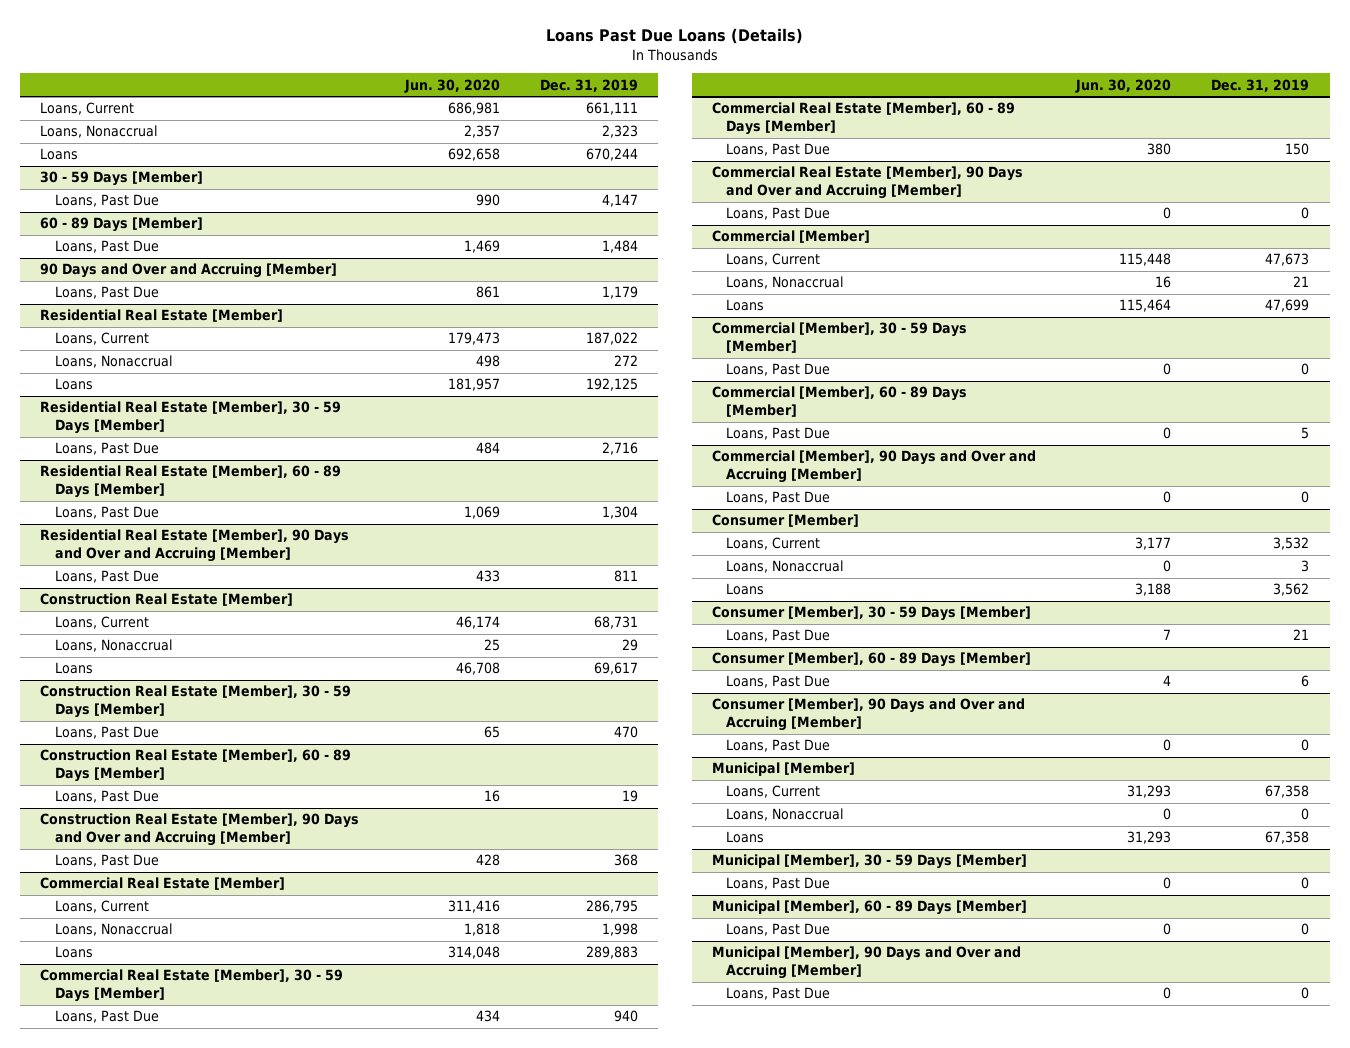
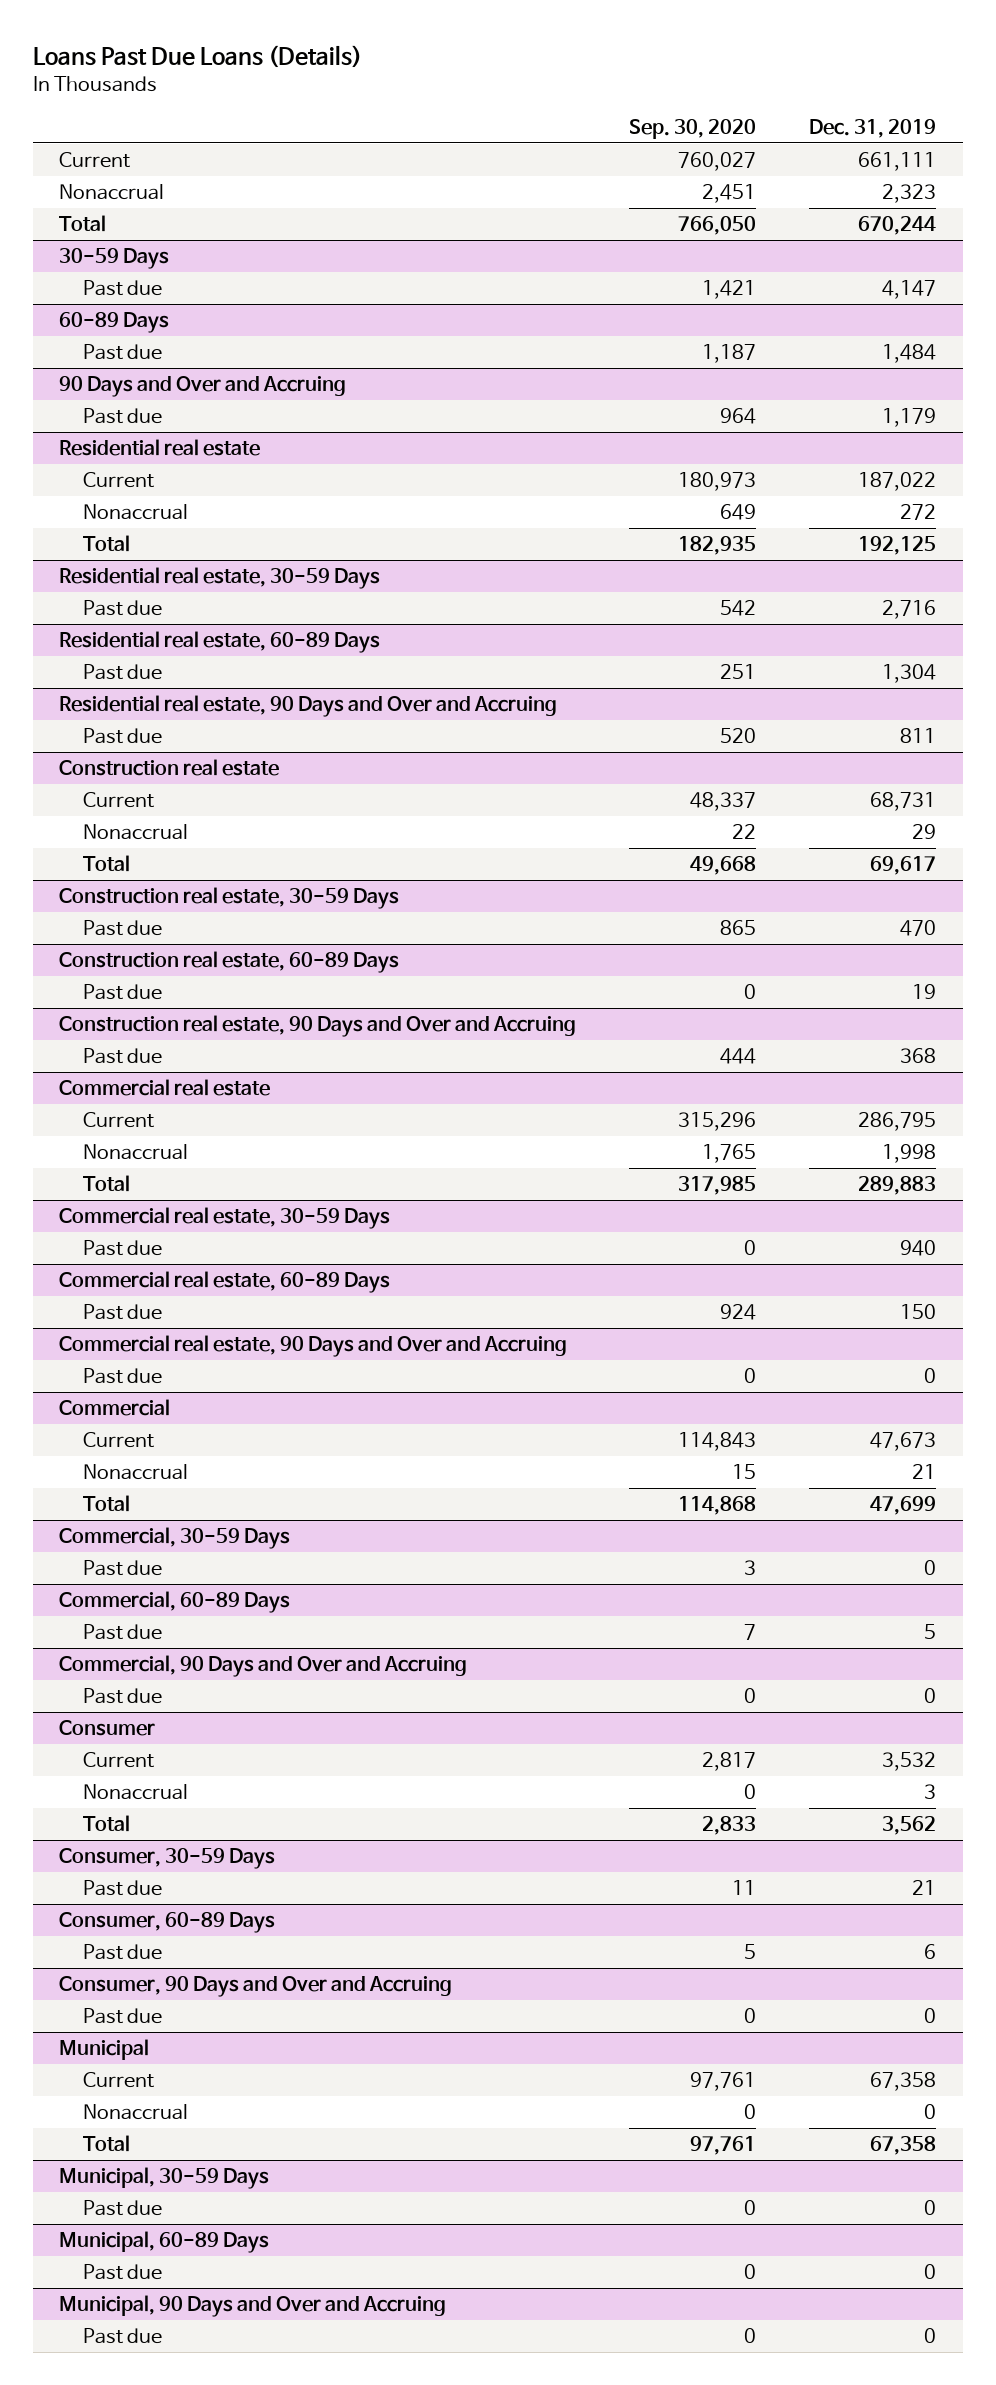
[403,78,500,93] Jun. 30, 2020 -> none
none -> [629,119,757,140] Sep. 30, 2020
[40,102,135,116] Loans, Current -> [59,152,131,169] Current
[40,125,159,139] Loans, Nonaccrual -> [59,184,165,201] Nonaccrual
[40,148,79,161] Loans -> [59,215,107,233] Total
[40,171,204,187] 30 - 59 Days [Member] -> [59,248,170,270] 30-59 Days
[54,194,159,208] Loans, Past Due -> [83,280,163,297] Past due
[40,217,204,233] 60 - 89 Days [Member] -> [59,312,170,334] 60-89 Days
[54,240,159,254] Loans, Past Due -> [83,344,163,361] Past due
[40,263,338,279] 90 Days and Over and Accruing [Member] -> [59,376,347,398] 90 Days and Over and Accruing
[54,286,159,300] Loans, Past Due -> [83,408,163,425] Past due
[40,309,284,323] Residential Real Estate [Member] -> [59,439,261,457] Residential real estate
[54,332,149,346] Loans, Current -> [83,472,155,489] Current
[54,355,173,369] Loans, Nonaccrual -> [83,504,189,521] Nonaccrual
[54,378,93,391] Loans -> [83,535,131,553] Total
[40,401,342,435] Residential Real Estate [Member], 30 - 59 Days [Member] -> [59,567,381,590] Residential real estate, 30-59 Days
[54,442,159,456] Loans, Past Due -> [83,600,163,617] Past due
[40,465,342,499] Residential Real Estate [Member], 60 - 89 Days [Member] -> [59,631,381,654] Residential real estate, 60-89 Days
[54,506,159,520] Loans, Past Due -> [83,664,163,681] Past due
[40,529,350,563] Residential Real Estate [Member], 90 Days and Over and Accruing [Member] -> [59,695,558,718] Residential real estate, 90 Days and Over and Accruing
[54,570,159,584] Loans, Past Due -> [83,728,163,745] Past due
[40,593,294,607] Construction Real Estate [Member] -> [59,759,280,777] Construction real estate
[54,616,149,630] Loans, Current -> [83,792,155,809] Current
[54,639,173,653] Loans, Nonaccrual -> [83,824,189,841] Nonaccrual
[54,662,93,675] Loans -> [83,855,131,873] Total
[40,685,352,719] Construction Real Estate [Member], 30 - 59 Days [Member] -> [59,887,400,910] Construction real estate, 30-59 Days
[54,726,159,740] Loans, Past Due -> [83,920,163,937] Past due
[40,749,352,783] Construction Real Estate [Member], 60 - 89 Days [Member] -> [59,951,400,974] Construction real estate, 60-89 Days
[54,790,159,804] Loans, Past Due -> [83,984,163,1001] Past due
[40,813,360,847] Construction Real Estate [Member], 90 Days and Over and Accruing [Member] -> [59,1015,577,1038] Construction real estate, 90 Days and Over and Accruing
[54,854,159,868] Loans, Past Due -> [83,1048,163,1065] Past due
[40,877,286,891] Commercial Real Estate [Member] -> [59,1079,271,1097] Commercial real estate
[54,900,149,914] Loans, Current -> [83,1112,155,1129] Current
[54,923,173,937] Loans, Nonaccrual -> [83,1144,189,1161] Nonaccrual
[54,946,93,959] Loans -> [83,1175,131,1193] Total
[40,969,344,1003] Commercial Real Estate [Member], 30 - 59 Days [Member] -> [59,1207,391,1230] Commercial real estate, 30-59 Days
[54,1010,159,1024] Loans, Past Due -> [83,1240,163,1257] Past due
[712,102,1016,136] Commercial Real Estate [Member], 60 - 89 Days [Member] -> [59,1271,391,1294] Commercial real estate, 60-89 Days
[726,143,831,157] Loans, Past Due -> [83,1304,163,1321] Past due
[712,166,1024,200] Commercial Real Estate [Member], 90 Days and Over and Accruing [Member] -> [59,1335,568,1358] Commercial real estate, 90 Days and Over and Accruing
[726,207,831,221] Loans, Past Due -> [83,1368,163,1385] Past due
[712,230,871,244] Commercial [Member] -> [59,1399,171,1417] Commercial
[726,253,821,267] Loans, Current -> [83,1432,155,1449] Current
[726,276,845,290] Loans, Nonaccrual -> [83,1464,189,1481] Nonaccrual
[726,299,765,312] Loans -> [83,1495,131,1513] Total
[712,322,968,354] Commercial [Member], 30 - 59 Days [Member] -> [59,1527,291,1550] Commercial, 30-59 Days
[726,363,831,377] Loans, Past Due -> [83,1560,163,1577] Past due
[712,386,968,418] Commercial [Member], 60 - 89 Days [Member] -> [59,1591,291,1614] Commercial, 60-89 Days
[726,427,831,441] Loans, Past Due -> [83,1624,163,1641] Past due
[712,450,1037,484] Commercial [Member], 90 Days and Over and Accruing [Member] -> [59,1655,468,1678] Commercial, 90 Days and Over and Accruing
[726,491,831,505] Loans, Past Due -> [83,1688,163,1705] Past due
[712,514,860,528] Consumer [Member] -> [59,1720,156,1737] Consumer
[726,537,821,551] Loans, Current -> [83,1752,155,1769] Current
[726,560,845,574] Loans, Nonaccrual -> [83,1784,189,1801] Nonaccrual
[726,583,765,596] Loans -> [83,1815,131,1833] Total
[712,606,1032,622] Consumer [Member], 30 - 59 Days [Member] -> [59,1848,276,1870] Consumer, 30-59 Days
[726,629,831,643] Loans, Past Due -> [83,1880,163,1897] Past due
[712,652,1032,668] Consumer [Member], 60 - 89 Days [Member] -> [59,1912,276,1934] Consumer, 60-89 Days
[726,675,831,689] Loans, Past Due -> [83,1944,163,1961] Past due
[712,698,1026,732] Consumer [Member], 90 Days and Over and Accruing [Member] -> [59,1976,453,1998] Consumer, 90 Days and Over and Accruing
[726,739,831,753] Loans, Past Due -> [83,2008,163,2025] Past due
[712,762,856,777] Municipal [Member] -> [59,2039,150,2061] Municipal
[726,785,821,799] Loans, Current -> [83,2072,155,2089] Current
[726,808,845,822] Loans, Nonaccrual -> [83,2104,189,2121] Nonaccrual
[726,831,765,844] Loans -> [83,2135,131,2153] Total
[712,854,1028,870] Municipal [Member], 30 - 59 Days [Member] -> [59,2167,270,2190] Municipal, 30-59 Days
[726,877,831,891] Loans, Past Due -> [83,2200,163,2217] Past due
[712,900,1028,916] Municipal [Member], 60 - 89 Days [Member] -> [59,2231,270,2254] Municipal, 60-89 Days
[726,923,831,937] Loans, Past Due -> [83,2264,163,2281] Past due
[712,946,1022,980] Municipal [Member], 90 Days and Over and Accruing [Member] -> [59,2295,447,2318] Municipal, 90 Days and Over and Accruing
[726,987,831,1001] Loans, Past Due -> [83,2328,163,2345] Past due

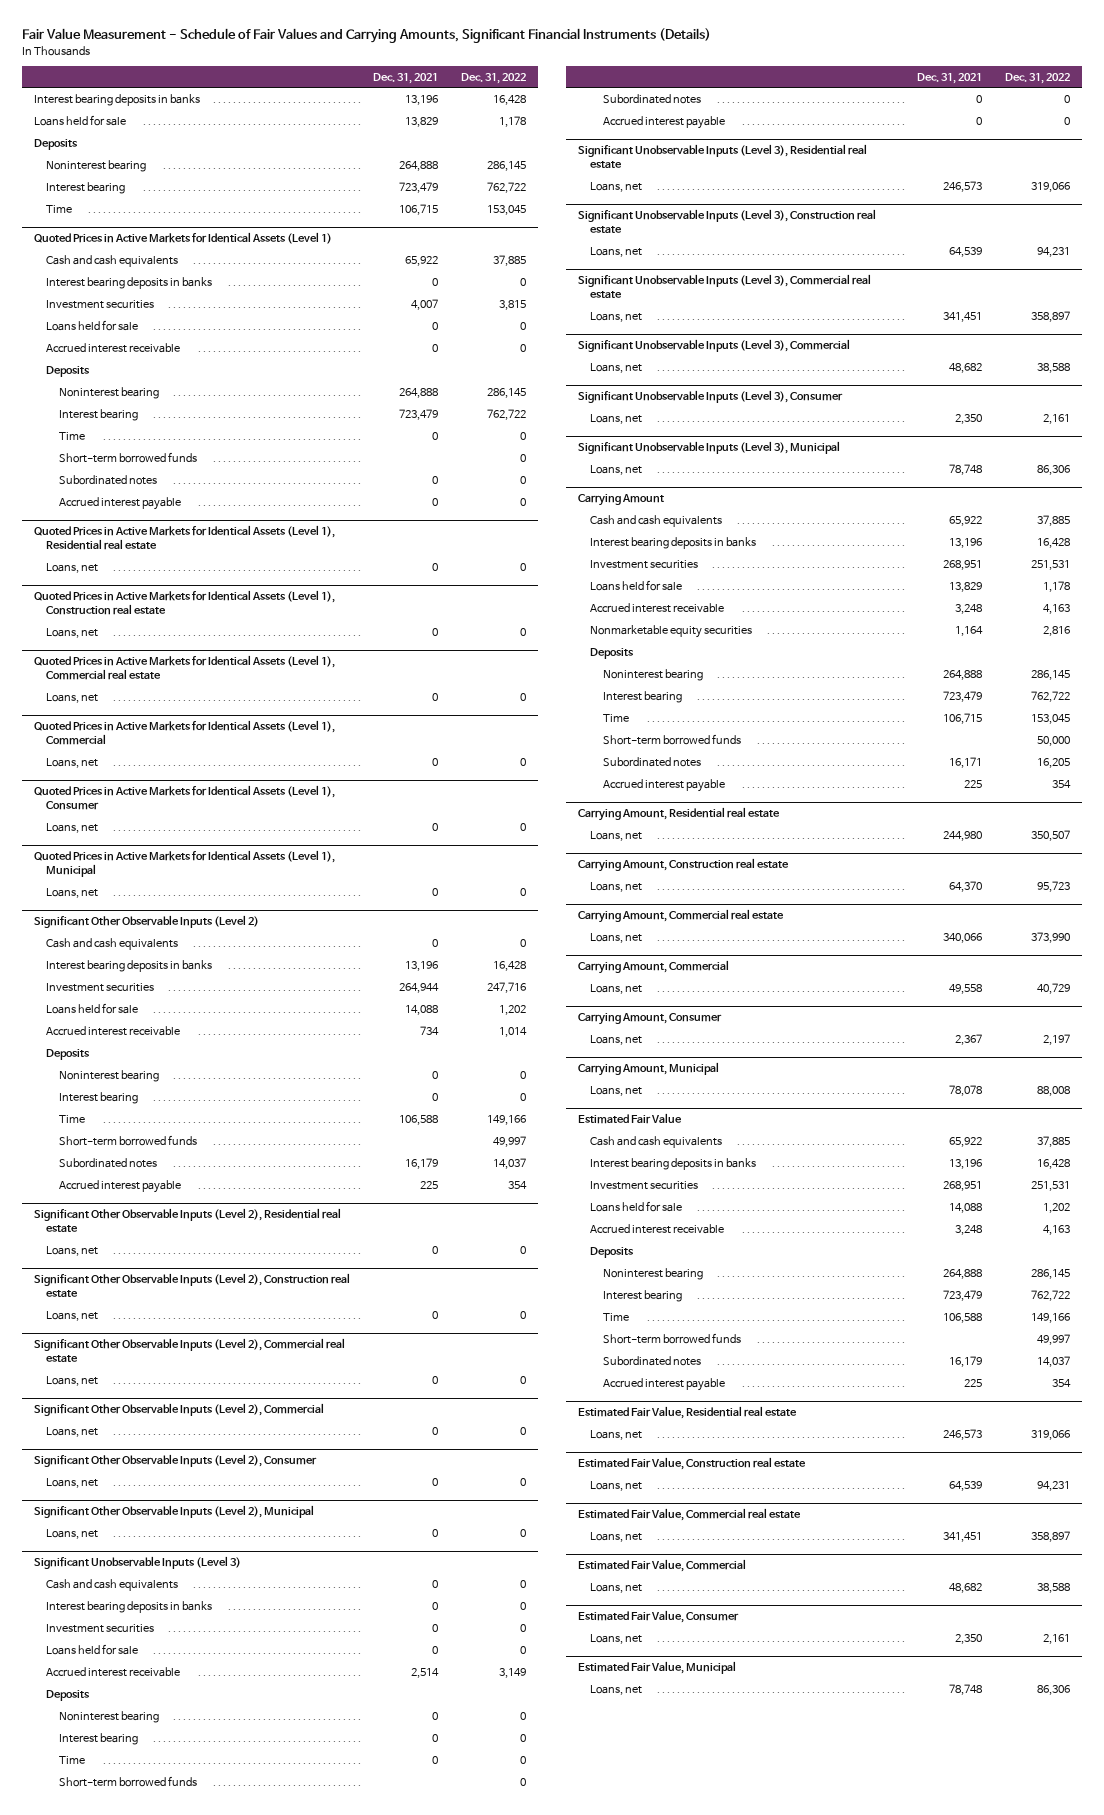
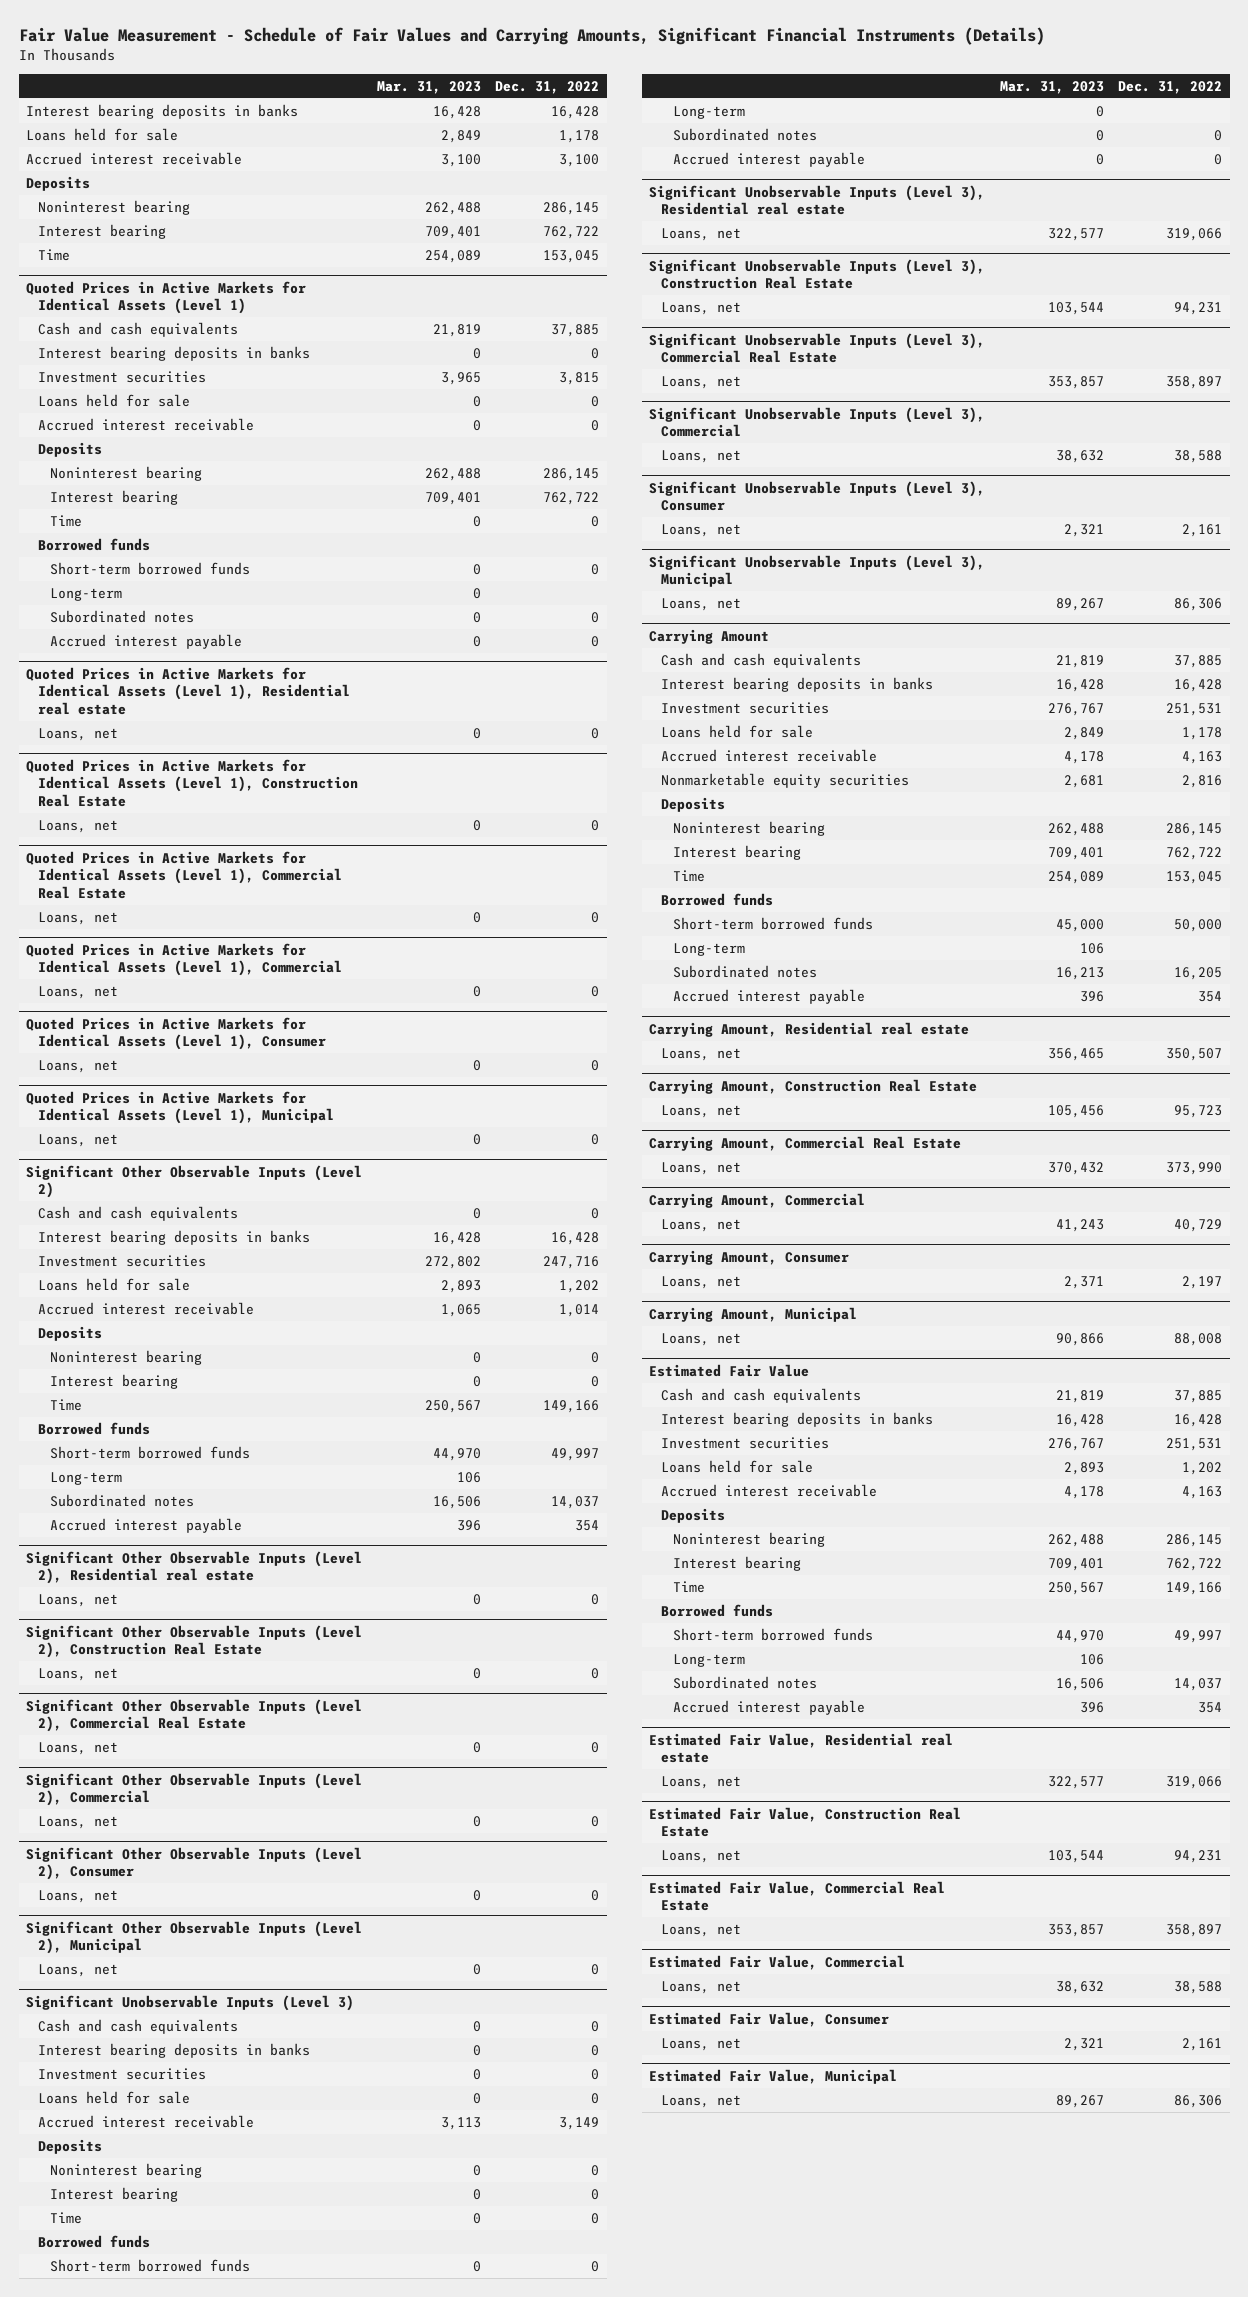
[372,72,438,84] Dec. 31, 2021 -> none
none -> [376,80,481,94] Mar. 31, 2023
none -> [26,151,243,165] Accrued interest receivable
none -> [38,537,151,551] Borrowed funds
none -> [50,587,123,601] Long-term
[33,589,335,616] Quoted Prices in Active Markets for Identical Assets (Level 1), Construction real estate -> [26,758,359,807] Quoted Prices in Active Markets for Identical Assets (Level 1), Construction Real Estate
[33,654,335,681] Quoted Prices in Active Markets for Identical Assets (Level 1), Commercial real estate -> [26,850,343,899] Quoted Prices in Active Markets for Identical Assets (Level 1), Commercial Real Estate
none -> [38,1421,151,1435] Borrowed funds
none -> [50,1471,123,1485] Long-term
[33,1272,350,1298] Significant Other Observable Inputs (Level 2), Construction real estate -> [26,1624,363,1659] Significant Other Observable Inputs (Level 2), Construction Real Estate
[33,1337,345,1363] Significant Other Observable Inputs (Level 2), Commercial real estate -> [26,1698,363,1733] Significant Other Observable Inputs (Level 2), Commercial Real Estate
none -> [38,2234,151,2248] Borrowed funds
none -> [673,105,746,119] Long-term
[577,208,876,234] Significant Unobservable Inputs (Level 3), Construction real estate -> [649,258,986,290] Significant Unobservable Inputs (Level 3), Construction Real Estate
[577,273,871,299] Significant Unobservable Inputs (Level 3), Commercial real estate -> [649,332,986,364] Significant Unobservable Inputs (Level 3), Commercial Real Estate
none -> [661,892,774,906] Borrowed funds
none -> [673,942,746,956] Long-term
[577,857,789,872] Carrying Amount, Construction real estate -> [649,1078,978,1094] Carrying Amount, Construction Real Estate
[577,908,784,923] Carrying Amount, Commercial real estate -> [649,1135,962,1151] Carrying Amount, Commercial Real Estate
none -> [661,1603,774,1617] Borrowed funds
none -> [673,1653,746,1667] Long-term
[577,1456,806,1470] Estimated Fair Value, Construction real estate -> [649,1806,962,1838] Estimated Fair Value, Construction Real Estate
[577,1507,801,1521] Estimated Fair Value, Commercial real estate -> [649,1880,946,1912] Estimated Fair Value, Commercial Real Estate

